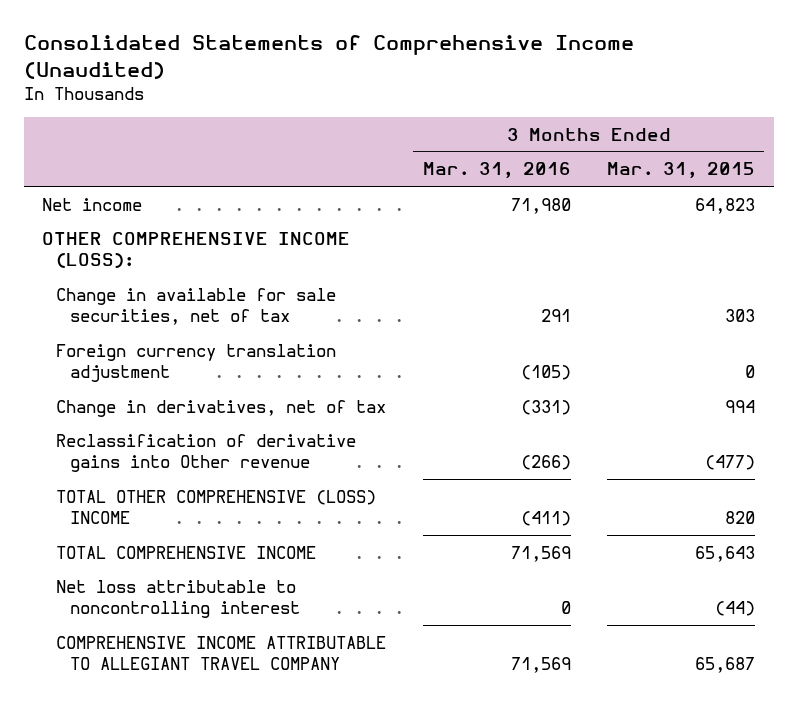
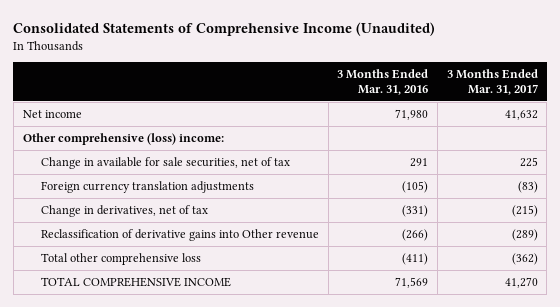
[607,162,756,179] Mar. 31, 2015 -> none
none -> [446,69,538,95] 3 Months Ended Mar. 31, 2017
[42,231,351,269] OTHER COMPREHENSIVE INCOME (LOSS): -> [22,133,224,146] Other comprehensive (loss) income:
[55,343,336,383] Foreign currency translation adjustment -> [40,181,254,194] Foreign currency translation adjustments
[55,489,376,525] TOTAL OTHER COMPREHENSIVE (LOSS) INCOME -> [40,253,201,266] Total other comprehensive loss
[55,579,300,619] Net loss attributable to noncontrolling interest -> none
[55,635,386,671] COMPREHENSIVE INCOME ATTRIBUTABLE TO ALLEGIANT TRAVEL COMPANY -> none

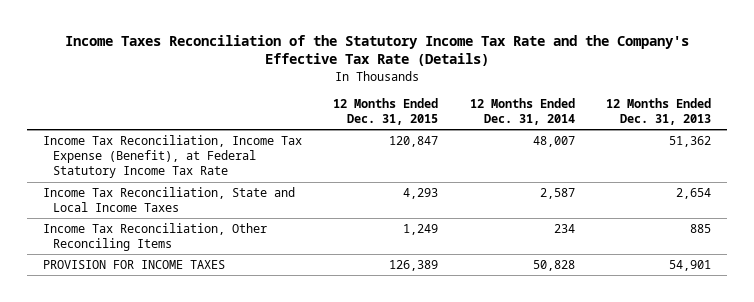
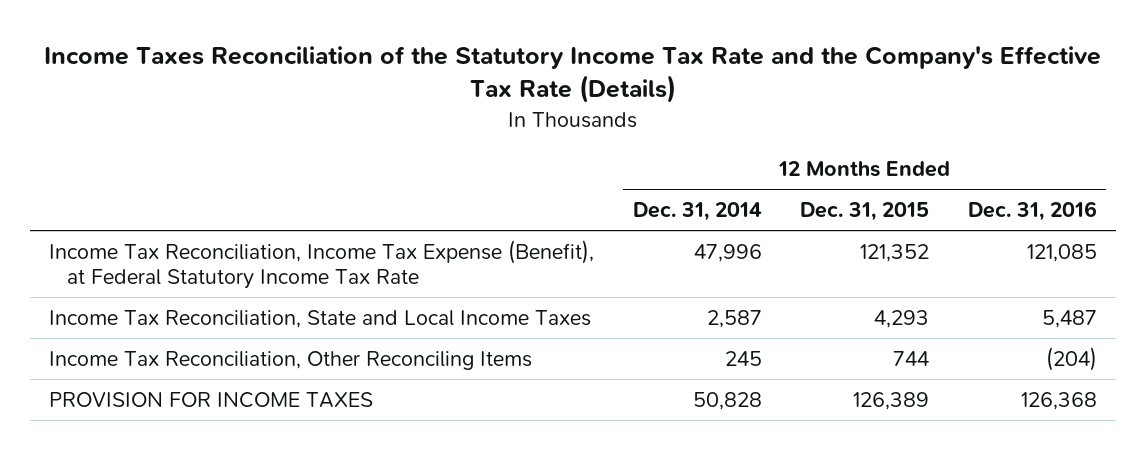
[606,98,712,126] 12 Months Ended Dec. 31, 2013 -> none
none -> [967,201,1097,222] Dec. 31, 2016
[389,135,439,147] 120,847 -> [860,243,930,262] 121,352
[532,135,575,147] 48,007 -> [693,243,762,262] 47,996
[403,223,439,235] 1,249 -> [893,350,930,366] 744
[553,223,575,233] 234 -> [724,350,762,366] 245

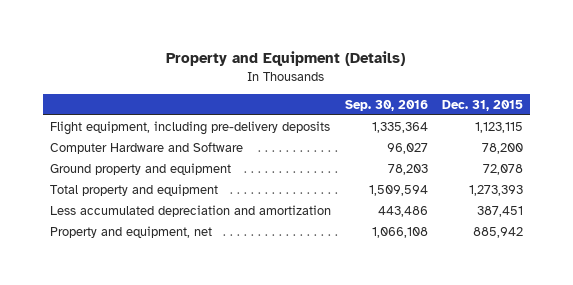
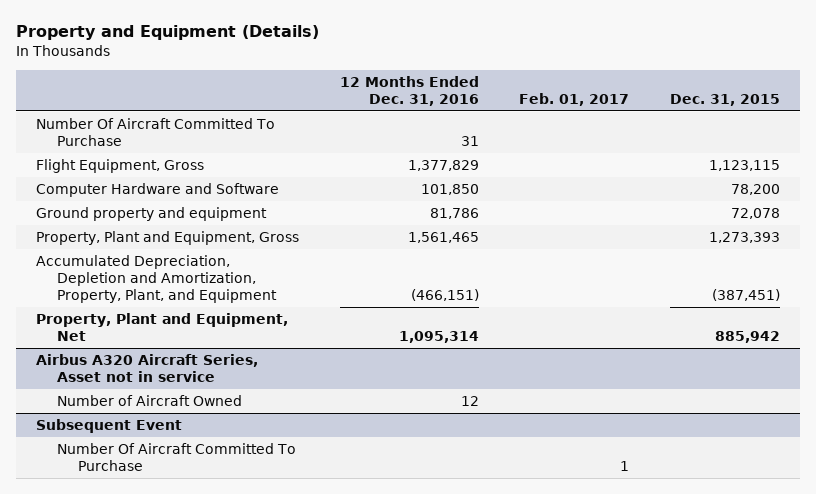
[344,99,428,111] Sep. 30, 2016 -> none
none -> [339,75,479,106] 12 Months Ended Dec. 31, 2016
none -> [519,92,630,106] Feb. 01, 2017
none -> [36,117,276,147] Number Of Aircraft Committed To Purchase
[50,120,331,135] Flight equipment, including pre-delivery deposits -> [36,158,205,173] Flight Equipment, Gross
[50,183,219,196] Total property and equipment -> [36,230,300,245] Property, Plant and Equipment, Gross
[50,204,332,217] Less accumulated depreciation and amortization -> [36,254,278,304] Accumulated Depreciation, Depletion and Amortization, Property, Plant, and Equipment
[476,205,523,217] 387,451 -> [711,289,780,302] (387,451)
[50,225,213,238] Property and equipment, net -> [36,312,289,342] Property, Plant and Equipment, Net
none -> [36,353,259,383] Airbus A320 Aircraft Series, Asset not in service
none -> [57,394,243,406] Number of Aircraft Owned
none -> [36,418,183,433] Subsequent Event
none -> [57,442,297,472] Number Of Aircraft Committed To Purchase

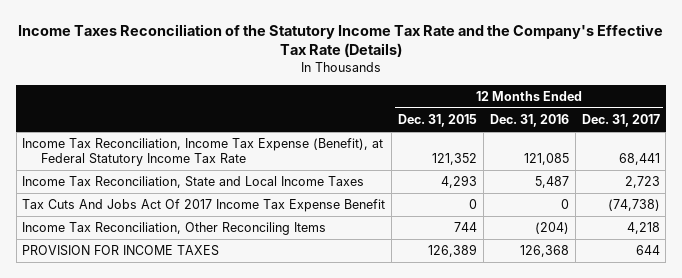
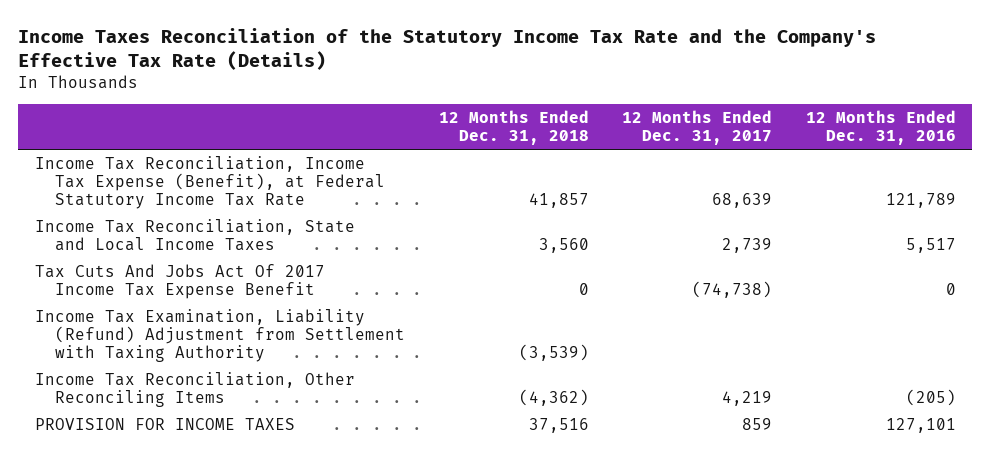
[398,114,478,128] Dec. 31, 2015 -> none
none -> [438,109,589,146] 12 Months Ended Dec. 31, 2018
[523,153,569,166] 121,085 -> [885,193,956,209] 121,789
[618,153,660,166] 68,441 -> [712,193,773,209] 68,639
[534,176,569,189] 5,487 -> [905,238,956,254] 5,517
[624,176,660,189] 2,723 -> [722,238,773,254] 2,739
none -> [35,308,406,363] Income Tax Examination, Liability (Refund) Adjustment from Settlement with Taxing Authority
[534,222,569,235] (204) -> [905,389,956,407] (205)
[626,222,660,235] 4,218 -> [722,391,773,407] 4,219
[519,245,569,258] 126,368 -> [885,417,956,433] 127,101
[635,245,660,256] 644 -> [742,417,773,430] 859

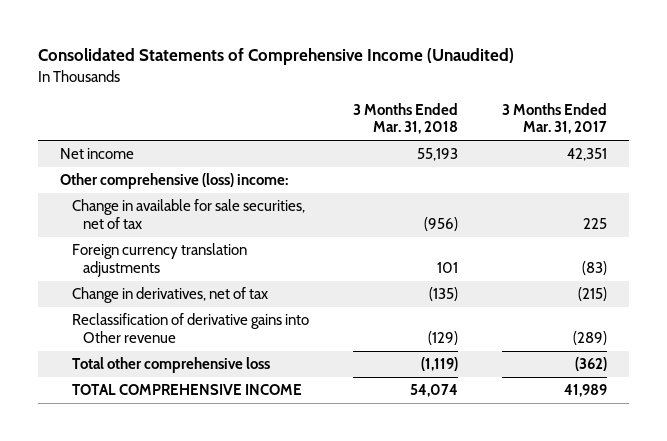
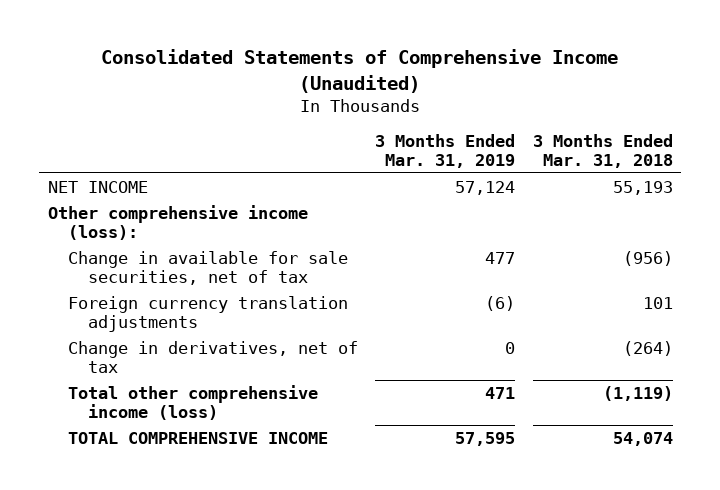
[501,102,607,135] 3 Months Ended Mar. 31, 2017 -> none
none -> [375,133,516,168] 3 Months Ended Mar. 31, 2019
[60,148,135,160] Net income -> [47,180,148,193] NET INCOME
[60,173,289,190] Other comprehensive (loss) income: -> [47,204,308,240] Other comprehensive income (loss):
[71,313,309,343] Reclassification of derivative gains into Other revenue -> none
[428,287,458,302] (135) -> [622,340,673,356] (264)
[71,357,270,374] Total other comprehensive loss -> [67,384,318,420] Total other comprehensive income (loss)

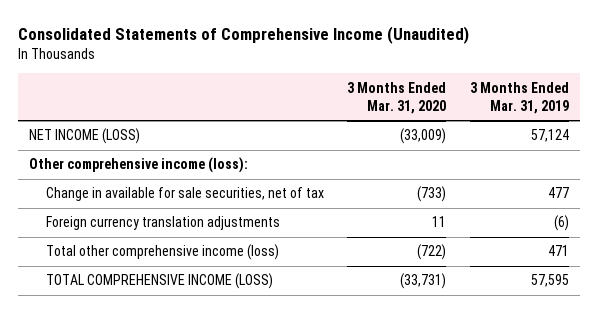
[532,133,673,168] 3 Months Ended Mar. 31, 2018 -> none
none -> [347,81,447,114] 3 Months Ended Mar. 31, 2020
[47,180,148,193] NET INCOME -> [29,128,141,145] NET INCOME (LOSS)
[67,340,358,373] Change in derivatives, net of tax -> none
[67,431,328,444] TOTAL COMPREHENSIVE INCOME -> [46,273,274,290] TOTAL COMPREHENSIVE INCOME (LOSS)

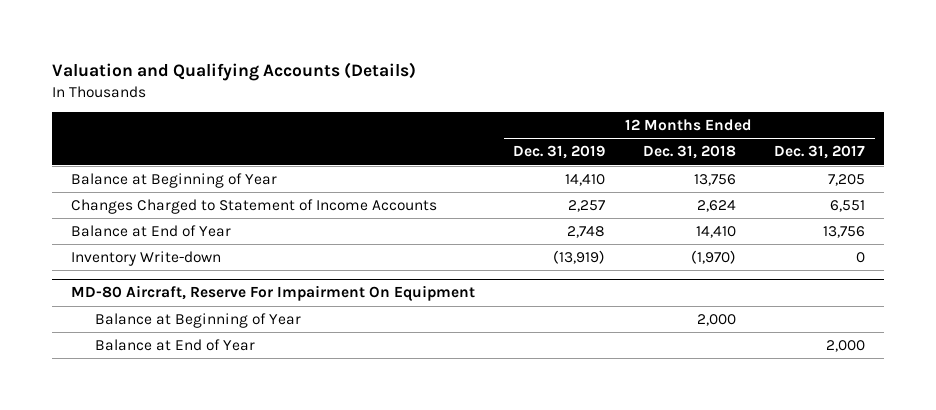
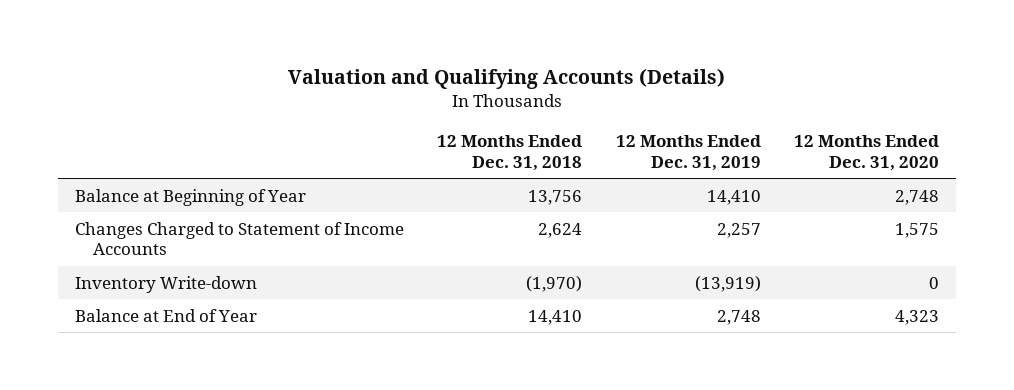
[774,145,866,160] Dec. 31, 2017 -> none
none -> [794,135,940,171] 12 Months Ended Dec. 31, 2020
[71,285,476,302] MD-80 Aircraft, Reserve For Impairment On Equipment -> none
[95,313,302,329] Balance at Beginning of Year -> none
[95,339,256,352] Balance at End of Year -> none
[71,225,232,238] Balance at End of Year -> [74,308,257,322] Balance at End of Year

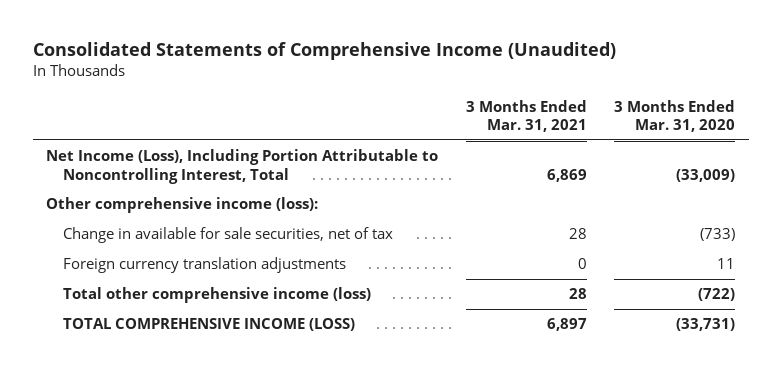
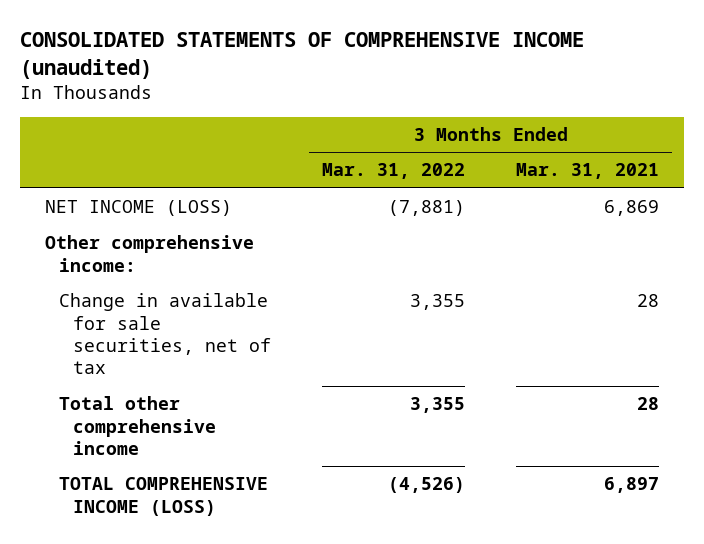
[32,41,616,60] Consolidated Statements of Comprehensive Income (Unaudited) -> [19,32,584,79] CONSOLIDATED STATEMENTS OF COMPREHENSIVE INCOME (unaudited)
[614,99,736,132] 3 Months Ended Mar. 31, 2020 -> none
none -> [322,163,466,180] Mar. 31, 2022
[46,149,439,184] Net Income (Loss), Including Portion Attributable to Noncontrolling Interest, Total -> [45,200,233,217] NET INCOME (LOSS)
[46,197,319,214] Other comprehensive income (loss): -> [45,235,255,272] Other comprehensive income:
[63,257,347,274] Foreign currency translation adjustments -> none
[63,287,372,304] Total other comprehensive income (loss) -> [59,396,217,455] Total other comprehensive income

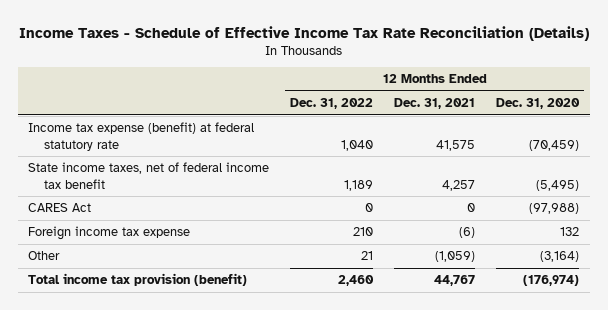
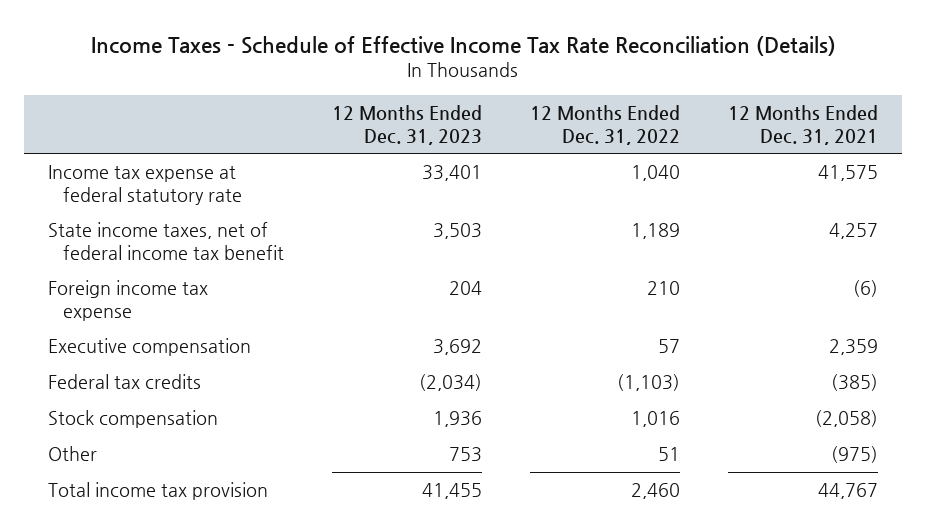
[496,98,581,110] Dec. 31, 2020 -> none
none -> [332,104,483,145] 12 Months Ended Dec. 31, 2023
[28,122,255,151] Income tax expense (benefit) at federal statutory rate -> [47,165,243,206] Income tax expense at federal statutory rate
[28,203,92,213] CARES Act -> none
none -> [47,338,251,357] Executive compensation
none -> [47,374,201,390] Federal tax credits
none -> [47,410,218,429] Stock compensation
[361,251,374,261] 21 -> [658,447,681,462] 51
[435,251,476,263] (1,059) -> [831,446,879,464] (975)
[28,273,248,287] Total income tax provision (benefit) -> [47,482,268,501] Total income tax provision

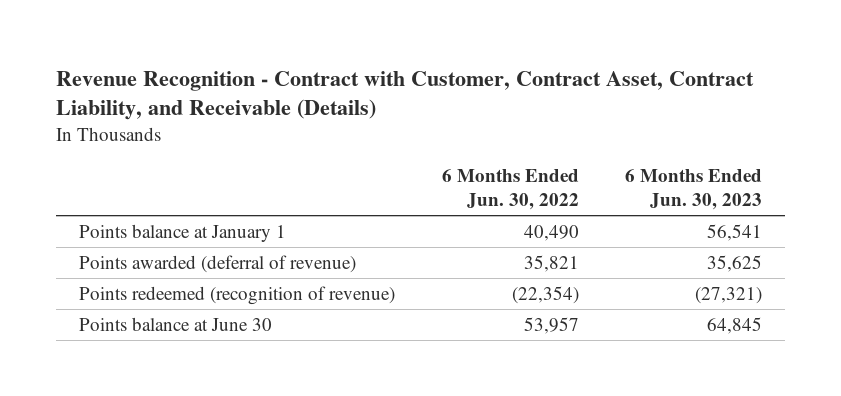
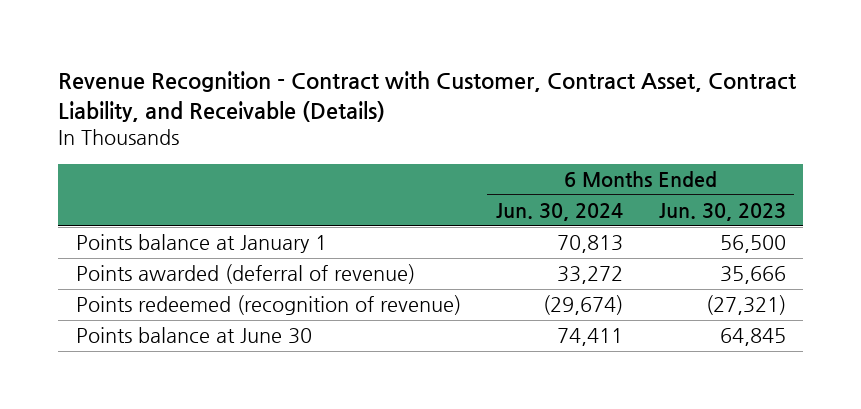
[441,169,579,211] 6 Months Ended Jun. 30, 2022 -> none
none -> [496,203,624,222] Jun. 30, 2024
[707,223,763,241] 56,541 -> [719,235,786,254] 56,500
[707,254,763,272] 35,625 -> [719,266,786,285] 35,666

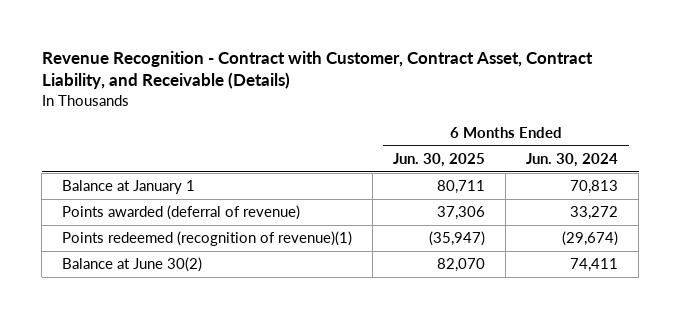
[658,203,786,222] Jun. 30, 2023 -> none
none -> [393,152,486,167] Jun. 30, 2025
[75,234,327,254] Points balance at January 1 -> [62,180,196,195] Balance at January 1
[75,295,461,316] Points redeemed (recognition of revenue) -> [62,231,353,247] Points redeemed (recognition of revenue)(1)
[75,327,312,345] Points balance at June 30 -> [62,257,203,273] Balance at June 30(2)

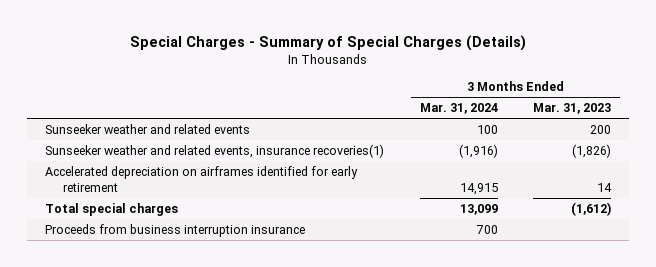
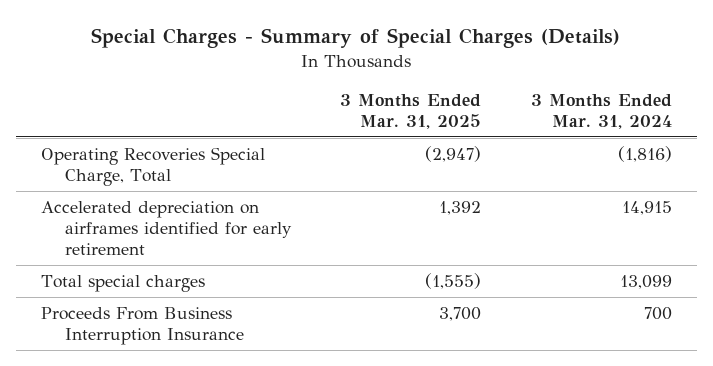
[533,103,612,115] Mar. 31, 2023 -> none
none -> [340,93,482,130] 3 Months Ended Mar. 31, 2025
[45,123,251,134] Sunseeker weather and related events -> none
[45,143,385,158] Sunseeker weather and related events, insurance recoveries(1) -> none
none -> [40,146,265,187] Operating Recoveries Special Charge, Total
[45,223,306,237] Proceeds from business interruption insurance -> [40,306,244,346] Proceeds From Business Interruption Insurance

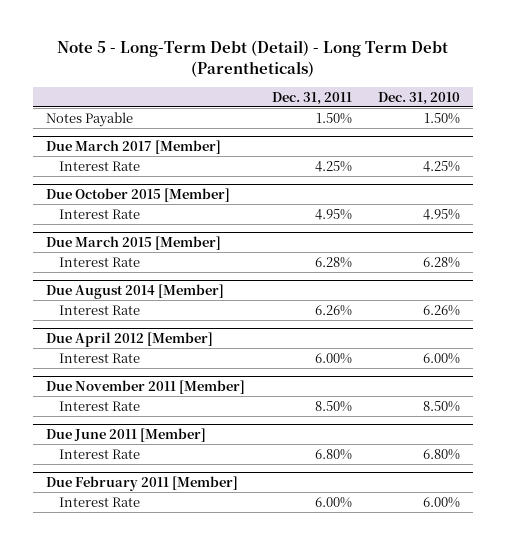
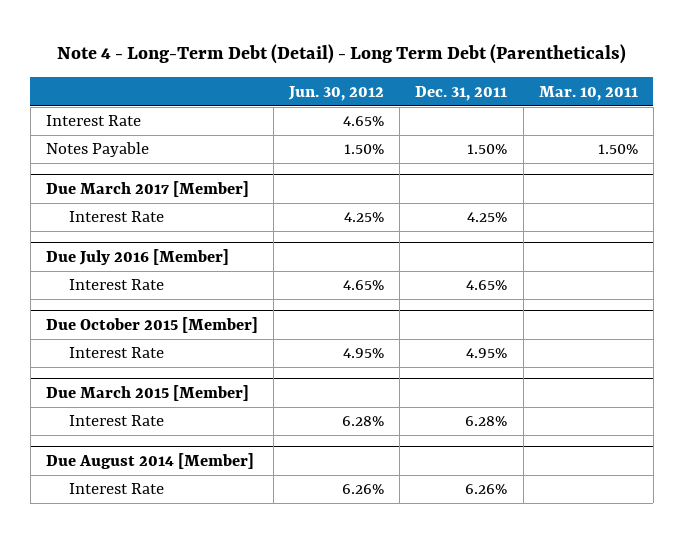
[57,40,449,77] Note 5 - Long-Term Debt (Detail) - Long Term Debt (Parentheticals) -> [56,43,626,64] Note 4 - Long-Term Debt (Detail) - Long Term Debt (Parentheticals)
[378,91,461,105] Dec. 31, 2010 -> none
none -> [288,85,385,101] Jun. 30, 2012
none -> [538,85,638,101] Mar. 10, 2011
none -> [46,115,142,127] Interest Rate
none -> [46,249,230,266] Due July 2016 [Member]
none -> [69,279,165,291] Interest Rate
[46,331,214,347] Due April 2012 [Member] -> none
[59,352,141,363] Interest Rate -> none
[46,379,246,394] Due November 2011 [Member] -> none
[59,400,141,411] Interest Rate -> none
[46,427,207,442] Due June 2011 [Member] -> none
[59,448,141,459] Interest Rate -> none
[46,475,239,491] Due February 2011 [Member] -> none
[59,496,141,507] Interest Rate -> none

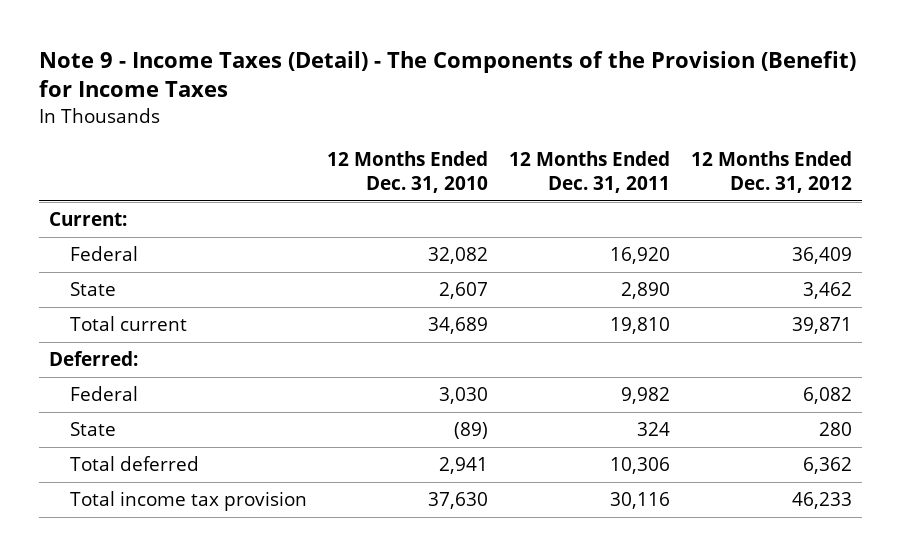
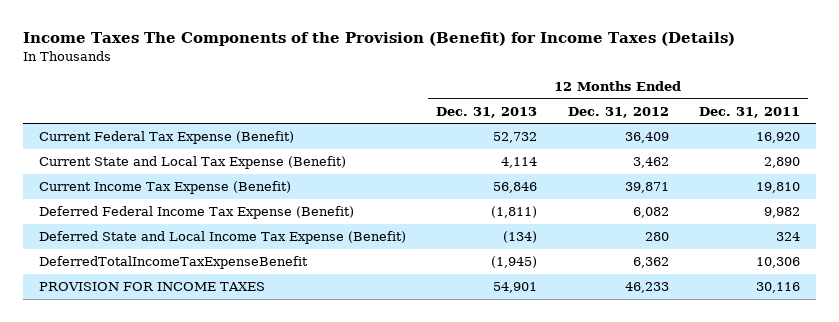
[38,51,856,98] Note 9 - Income Taxes (Detail) - The Components of the Provision (Benefit) for Income Taxes -> [23,32,736,47] Income Taxes The Components of the Provision (Benefit) for Income Taxes (Details)
[327,150,489,193] 12 Months Ended Dec. 31, 2010 -> none
none -> [436,106,538,118] Dec. 31, 2013
[49,212,128,227] Current: -> none
[49,351,139,367] Deferred: -> none
[69,246,138,262] Federal -> [38,131,294,145] Current Federal Tax Expense (Benefit)
[69,282,116,297] State -> [38,156,346,170] Current State and Local Tax Expense (Benefit)
[69,316,187,332] Total current -> [38,181,291,195] Current Income Tax Expense (Benefit)
[69,386,138,402] Federal -> [38,206,354,220] Deferred Federal Income Tax Expense (Benefit)
[69,422,116,437] State -> [38,231,406,245] Deferred State and Local Income Tax Expense (Benefit)
[69,456,199,472] Total deferred -> [38,256,308,270] DeferredTotalIncomeTaxExpenseBenefit
[69,491,307,512] Total income tax provision -> [38,282,265,292] PROVISION FOR INCOME TAXES

